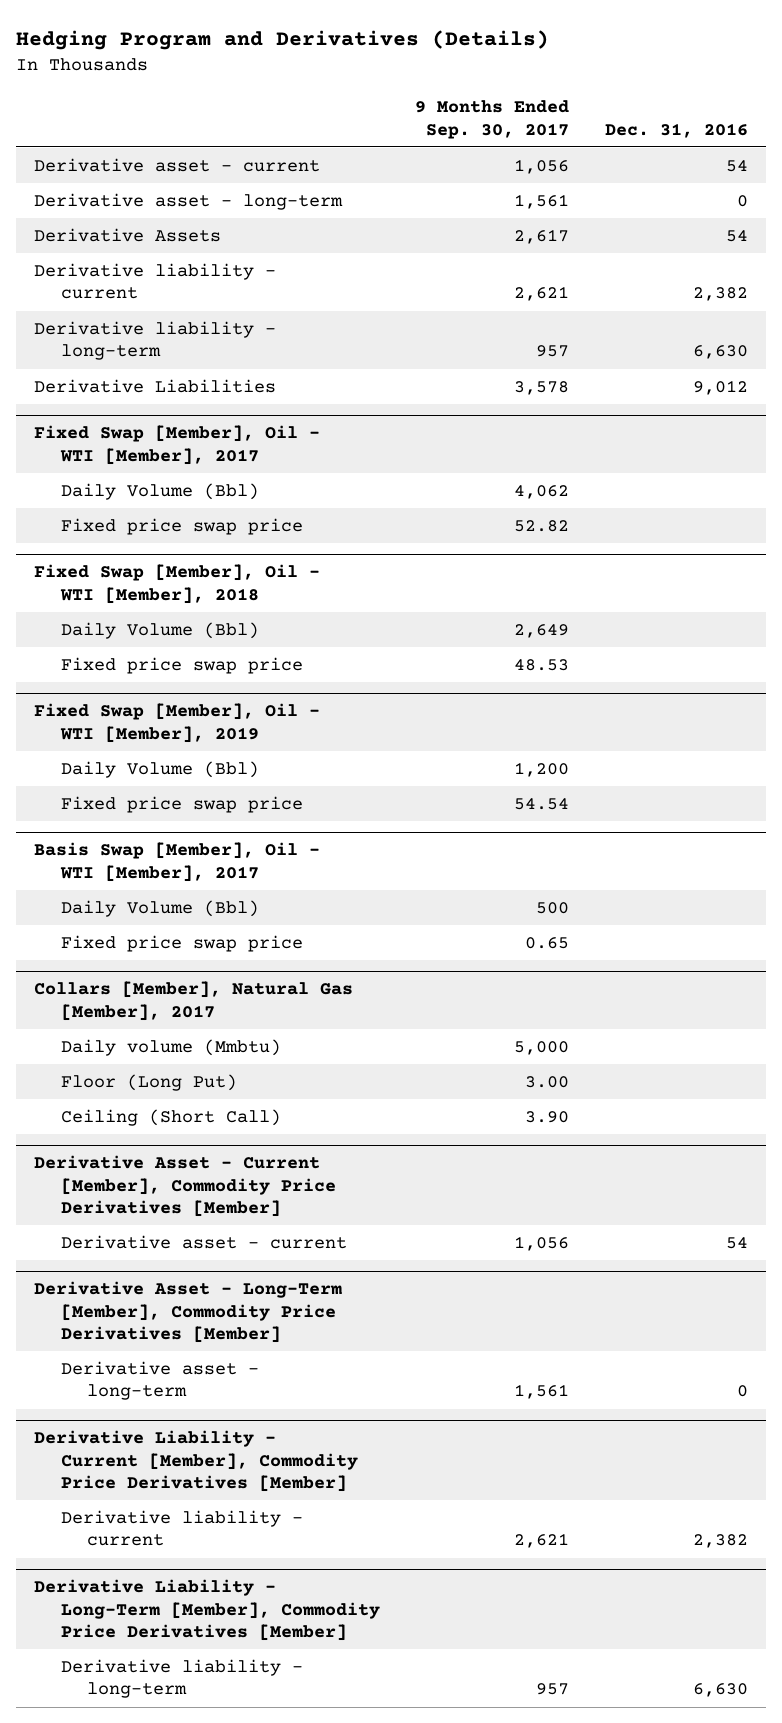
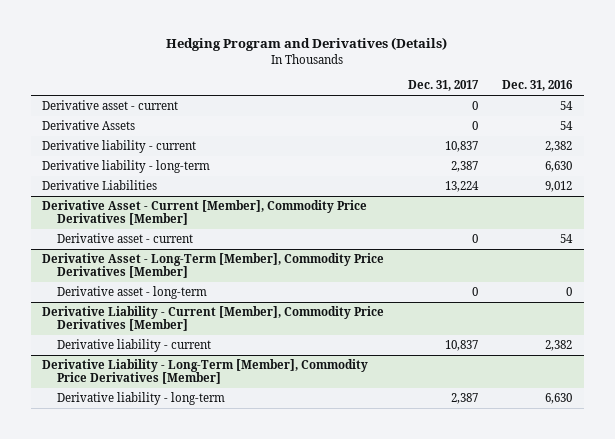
[415,100,570,139] 9 Months Ended Sep. 30, 2017 -> none
none -> [408,80,480,92] Dec. 31, 2017
[33,193,343,211] Derivative asset - long-term -> none
[33,425,320,465] Fixed Swap [Member], Oil - WTI [Member], 2017 -> none
[60,483,259,501] Daily Volume (Bbl) -> none
[60,518,303,536] Fixed price swap price -> none
[33,564,320,604] Fixed Swap [Member], Oil - WTI [Member], 2018 -> none
[60,622,259,640] Daily Volume (Bbl) -> none
[60,657,303,675] Fixed price swap price -> none
[33,703,320,743] Fixed Swap [Member], Oil - WTI [Member], 2019 -> none
[60,761,259,779] Daily Volume (Bbl) -> none
[60,796,303,814] Fixed price swap price -> none
[33,842,320,882] Basis Swap [Member], Oil - WTI [Member], 2017 -> none
[60,900,259,918] Daily Volume (Bbl) -> none
[60,935,303,953] Fixed price swap price -> none
[33,981,353,1021] Collars [Member], Natural Gas [Member], 2017 -> none
[60,1039,281,1057] Daily volume (Mmbtu) -> none
[60,1074,237,1092] Floor (Long Put) -> none
[60,1109,281,1127] Ceiling (Short Call) -> none

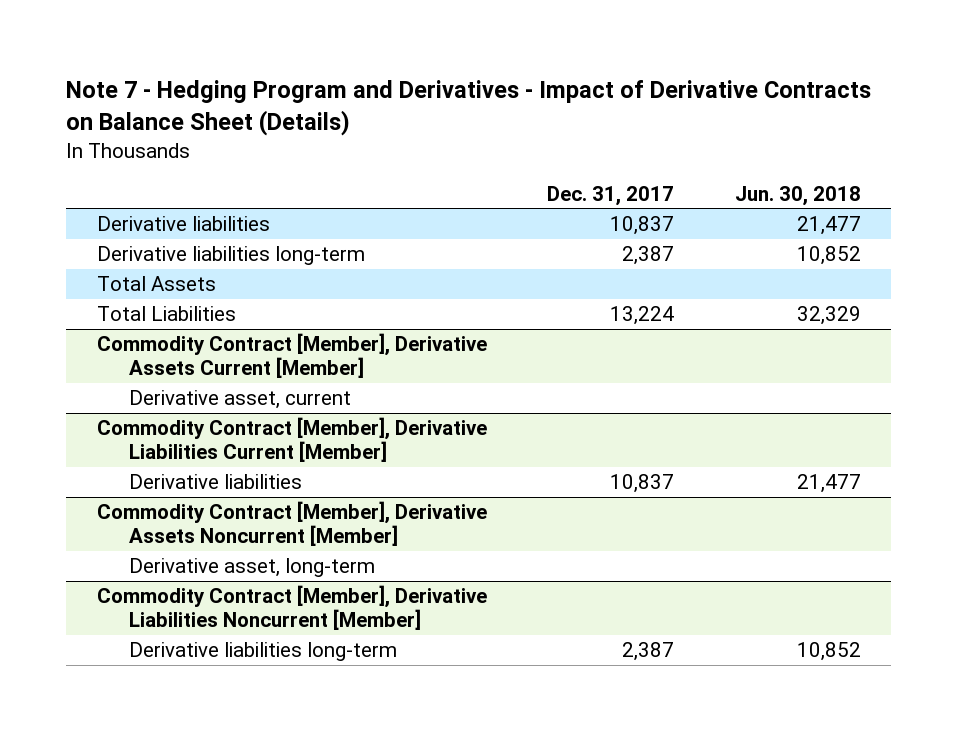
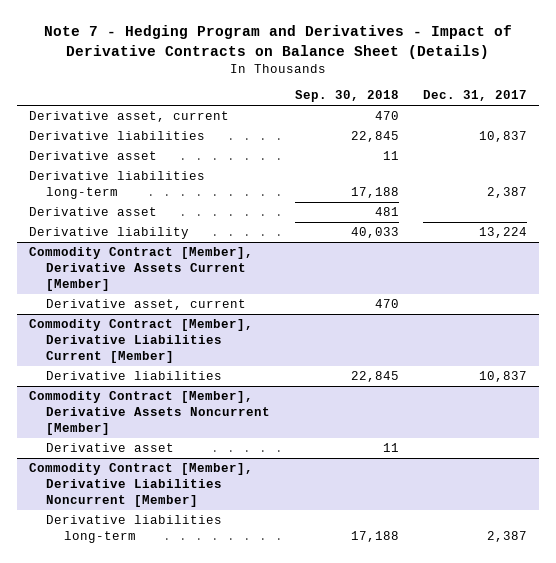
[734,185,861,206] Jun. 30, 2018 -> none
none -> [294,90,399,103] Sep. 30, 2018
none -> [29,111,230,123] Derivative asset, current
none -> [29,151,158,161] Derivative asset
[96,276,216,292] Total Assets -> [29,207,158,217] Derivative asset
[96,306,236,322] Total Liabilities -> [29,227,190,240] Derivative liability
[128,558,375,578] Derivative asset, long-term -> [46,443,175,453] Derivative asset

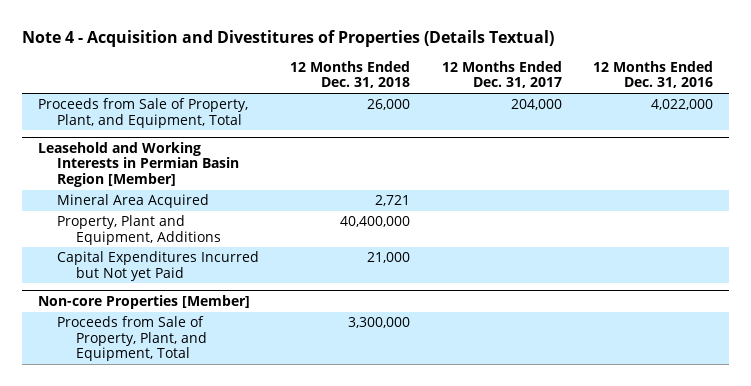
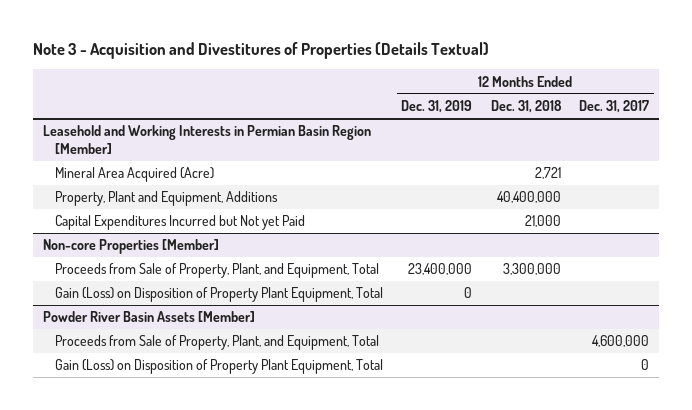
[22,30,555,48] Note 4 - Acquisition and Divestitures of Properties (Details Textual) -> [33,42,490,60] Note 3 - Acquisition and Divestitures of Properties (Details Textual)
[593,60,714,89] 12 Months Ended Dec. 31, 2016 -> none
none -> [401,100,473,114] Dec. 31, 2019
[38,98,249,128] Proceeds from Sale of Property, Plant, and Equipment, Total -> none
[56,194,209,209] Mineral Area Acquired -> [54,167,214,183] Mineral Area Acquired (Acre)
none -> [54,287,383,303] Gain (Loss) on Disposition of Property Plant Equipment, Total
none -> [42,311,255,323] Powder River Basin Assets [Member]
none -> [54,335,379,351] Proceeds from Sale of Property, Plant, and Equipment, Total
none -> [54,359,383,375] Gain (Loss) on Disposition of Property Plant Equipment, Total

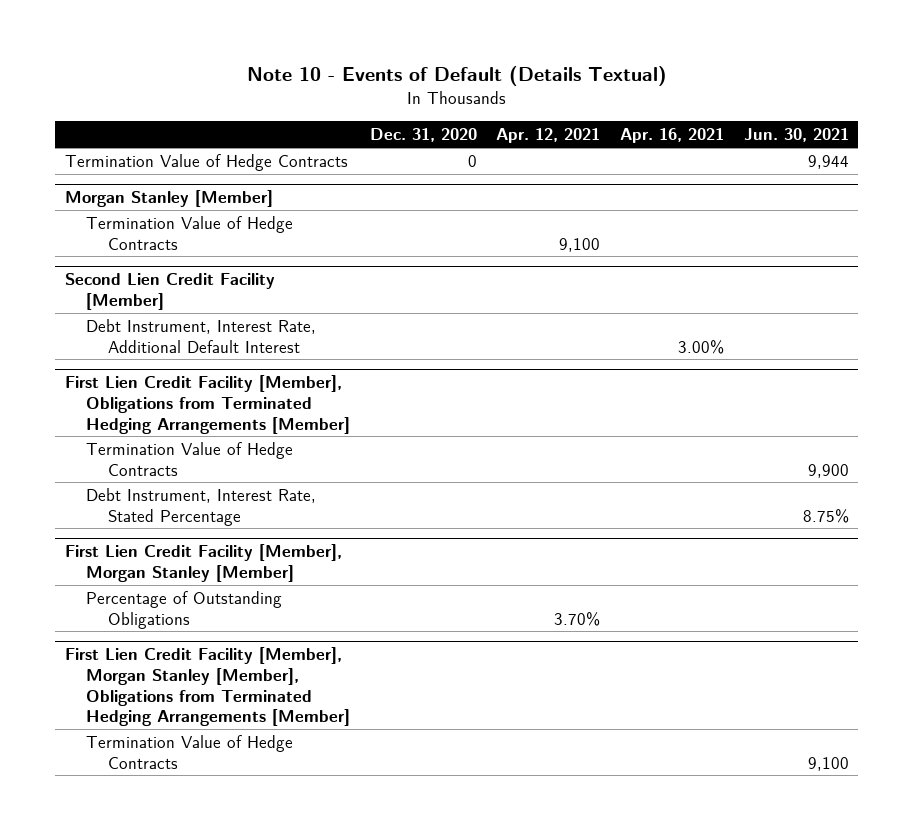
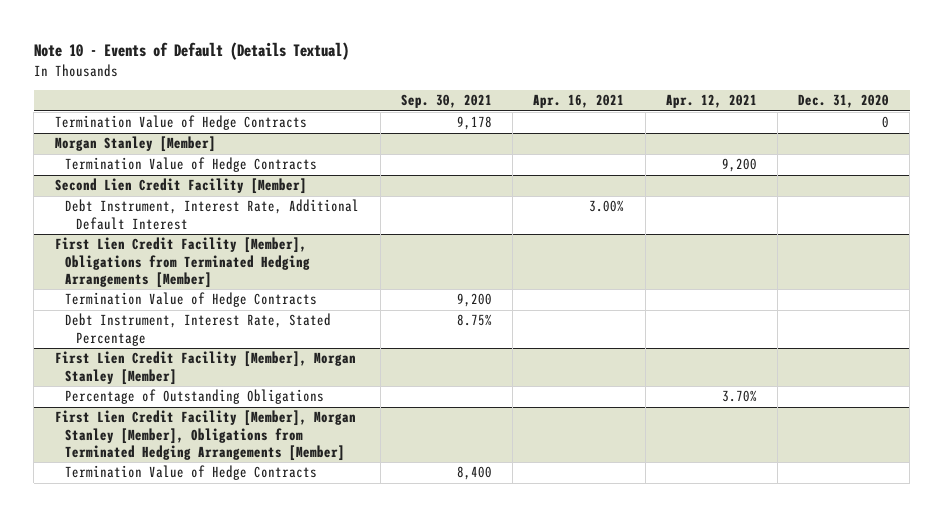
[743,128,849,143] Jun. 30, 2021 -> none
none -> [400,94,492,109] Sep. 30, 2021
[559,237,601,252] 9,100 -> [721,158,757,173] 9,200

